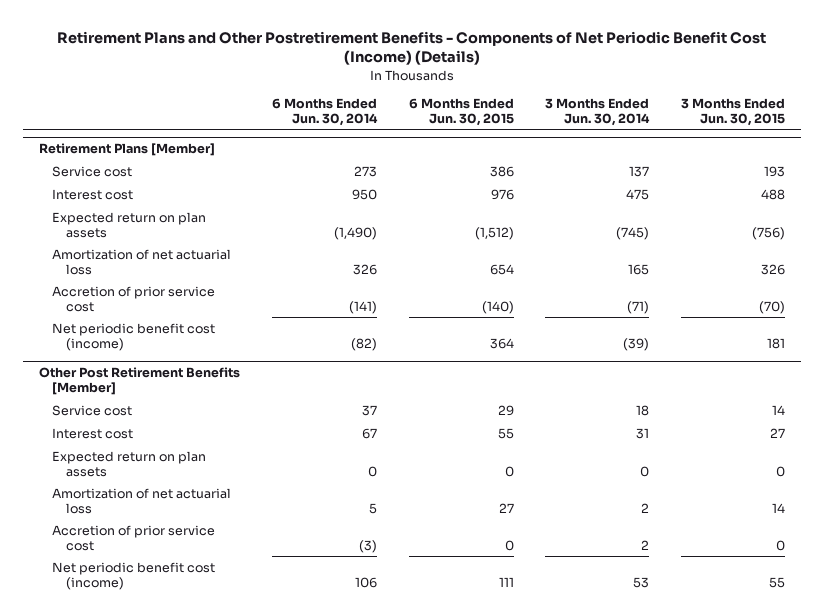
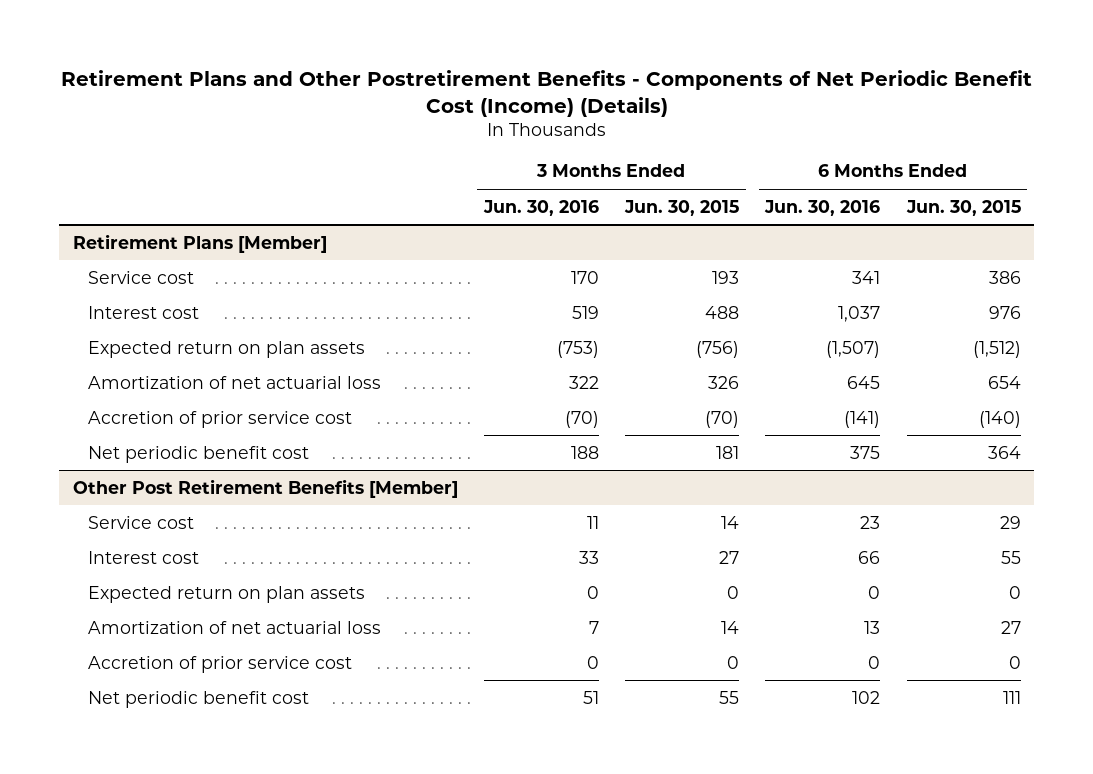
[271,98,378,126] 6 Months Ended Jun. 30, 2014 -> none
[545,98,651,126] 3 Months Ended Jun. 30, 2014 -> none
none -> [482,199,599,216] Jun. 30, 2016
none -> [764,199,881,216] Jun. 30, 2016
[52,322,216,351] Net periodic benefit cost (income) -> [87,445,309,463] Net periodic benefit cost
[52,561,216,590] Net periodic benefit cost (income) -> [87,690,309,708] Net periodic benefit cost

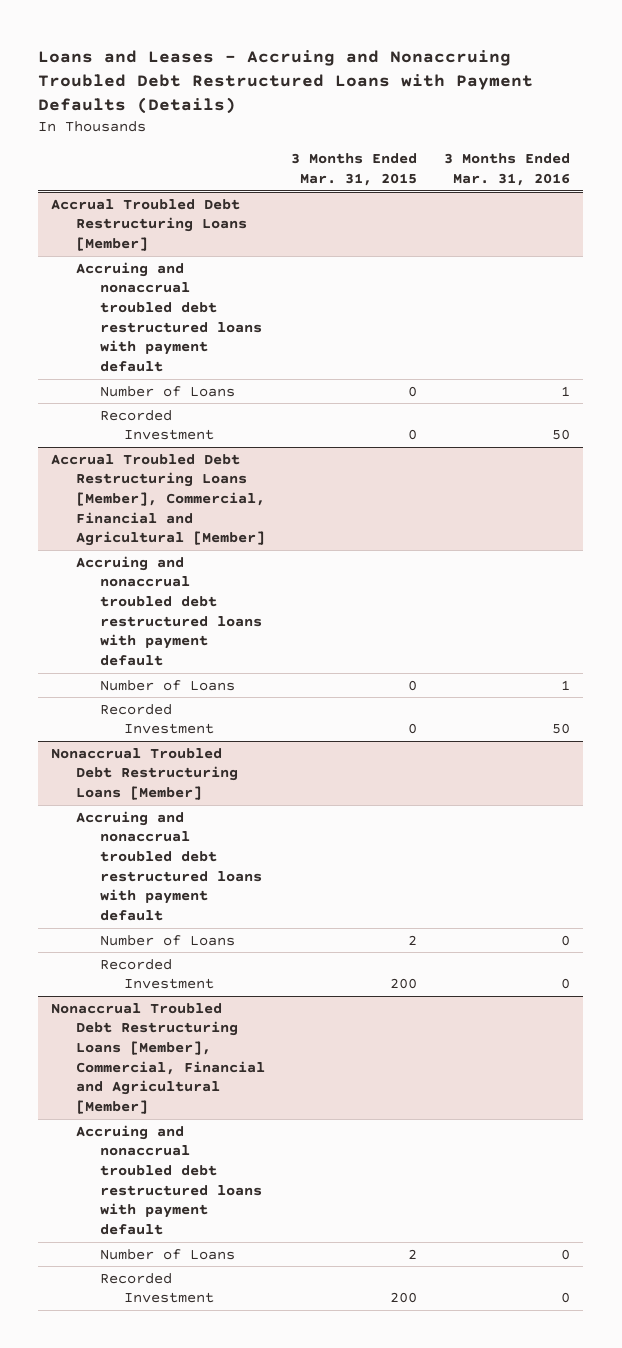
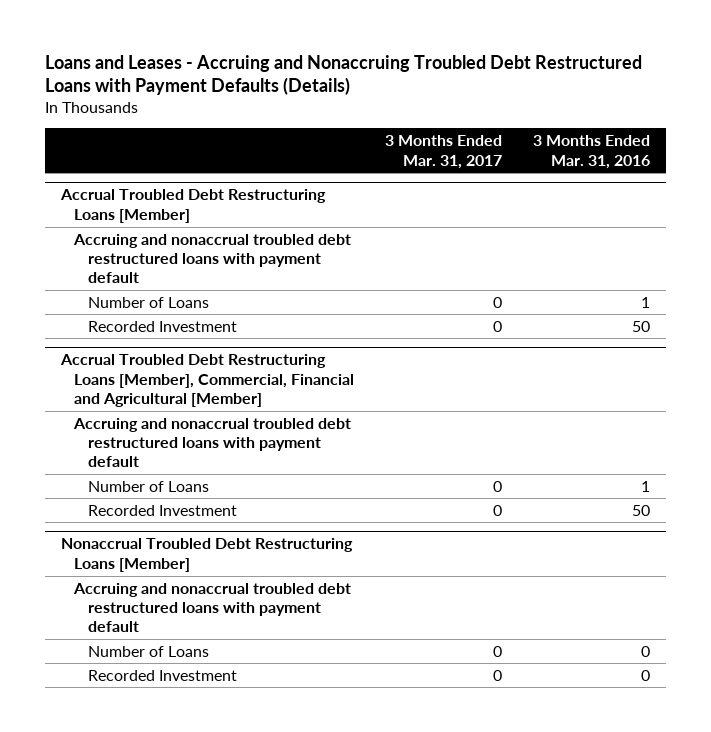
[291,153,418,187] 3 Months Ended Mar. 31, 2015 -> none
none -> [385,135,503,169] 3 Months Ended Mar. 31, 2017
[51,1002,265,1115] Nonaccrual Troubled Debt Restructuring Loans [Member], Commercial, Financial and Agricultural [Member] -> none
[75,1124,263,1236] Accruing and nonaccrual troubled debt restructured loans with payment default -> none
[100,1248,236,1260] Number of Loans -> none
[100,1272,215,1304] Recorded Investment -> none

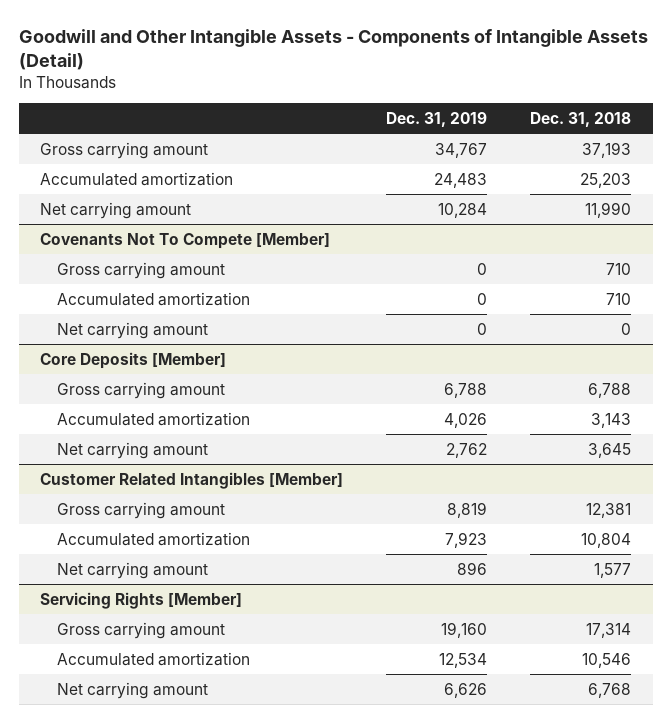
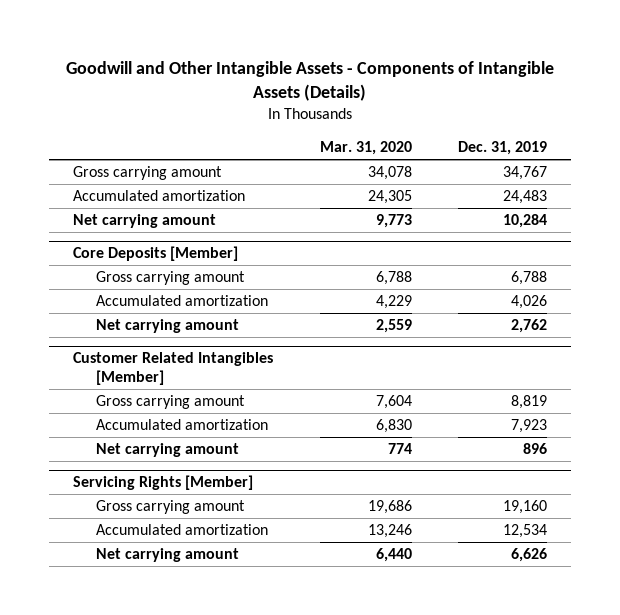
[18,28,648,70] Goodwill and Other Intangible Assets - Components of Intangible Assets (Detail) -> [66,60,555,102] Goodwill and Other Intangible Assets - Components of Intangible Assets (Details)
[530,111,632,127] Dec. 31, 2018 -> none
none -> [319,141,412,156] Mar. 31, 2020
[40,232,331,249] Covenants Not To Compete [Member] -> none
[57,261,226,279] Gross carrying amount -> none
[57,291,251,306] Accumulated amortization -> none
[57,321,209,339] Net carrying amount -> none

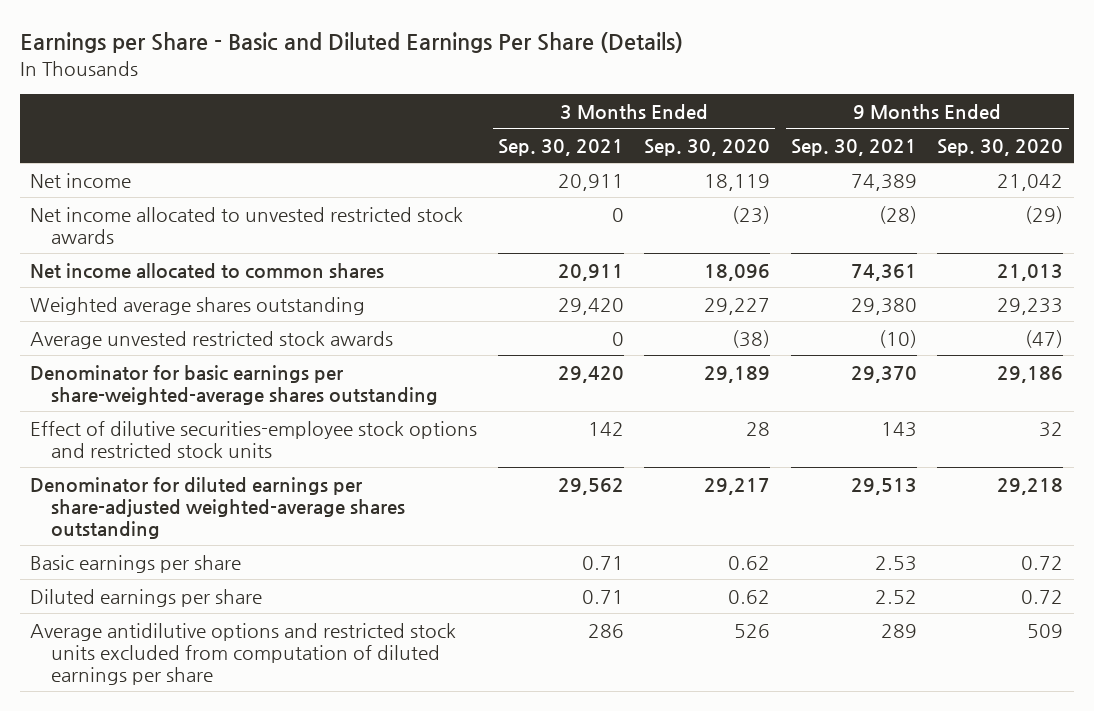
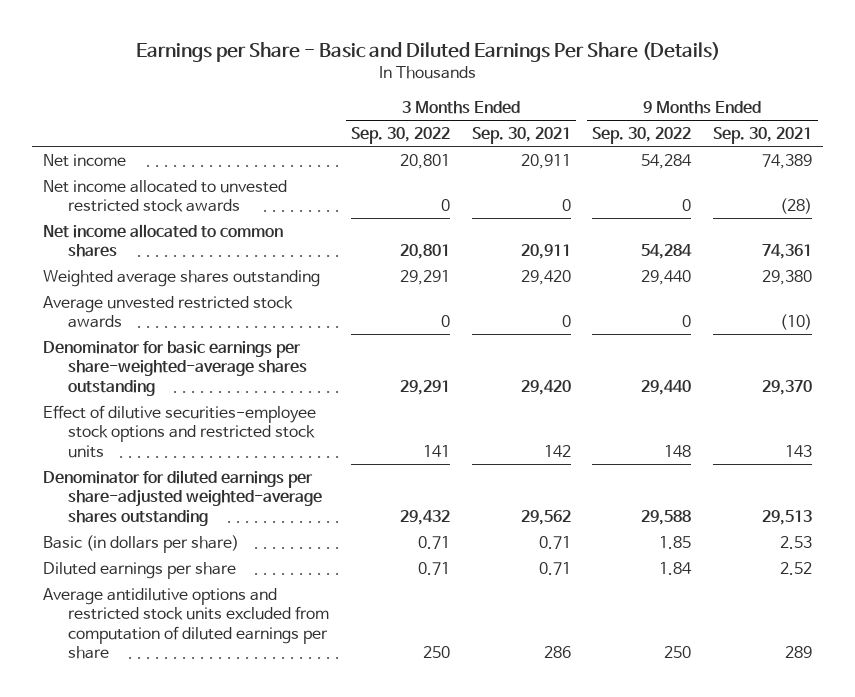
[644,138,771,156] Sep. 30, 2020 -> none
[937,138,1064,156] Sep. 30, 2020 -> none
none -> [351,126,451,144] Sep. 30, 2022
none -> [592,126,692,144] Sep. 30, 2022
[30,554,242,573] Basic earnings per share -> [42,534,239,553] Basic (in dollars per share)

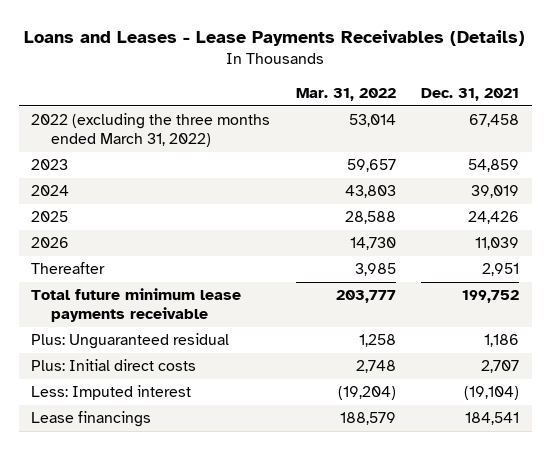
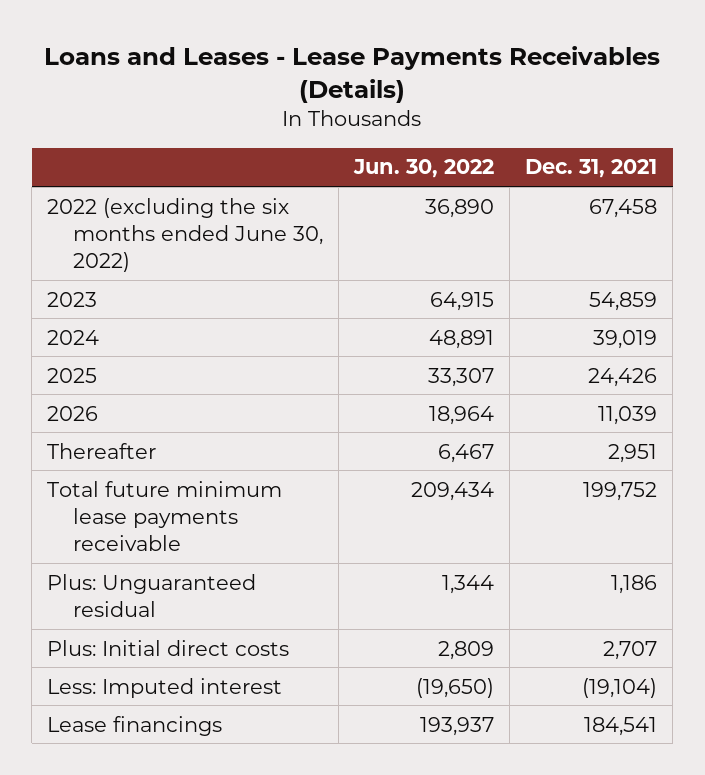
[295,87,396,101] Mar. 31, 2022 -> none
none -> [353,159,495,179] Jun. 30, 2022
[31,113,271,148] 2022 (excluding the three months ended March 31, 2022) -> [47,197,324,273] 2022 (excluding the six months ended June 30, 2022)

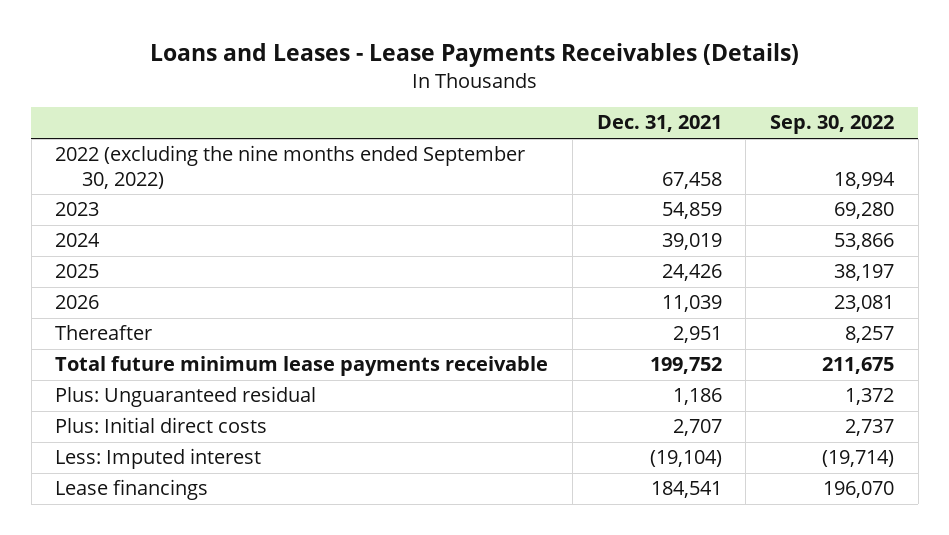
[353,159,495,179] Jun. 30, 2022 -> none
none -> [770,115,895,135] Sep. 30, 2022
[47,197,324,273] 2022 (excluding the six months ended June 30, 2022) -> [55,145,526,189] 2022 (excluding the nine months ended September 30, 2022)

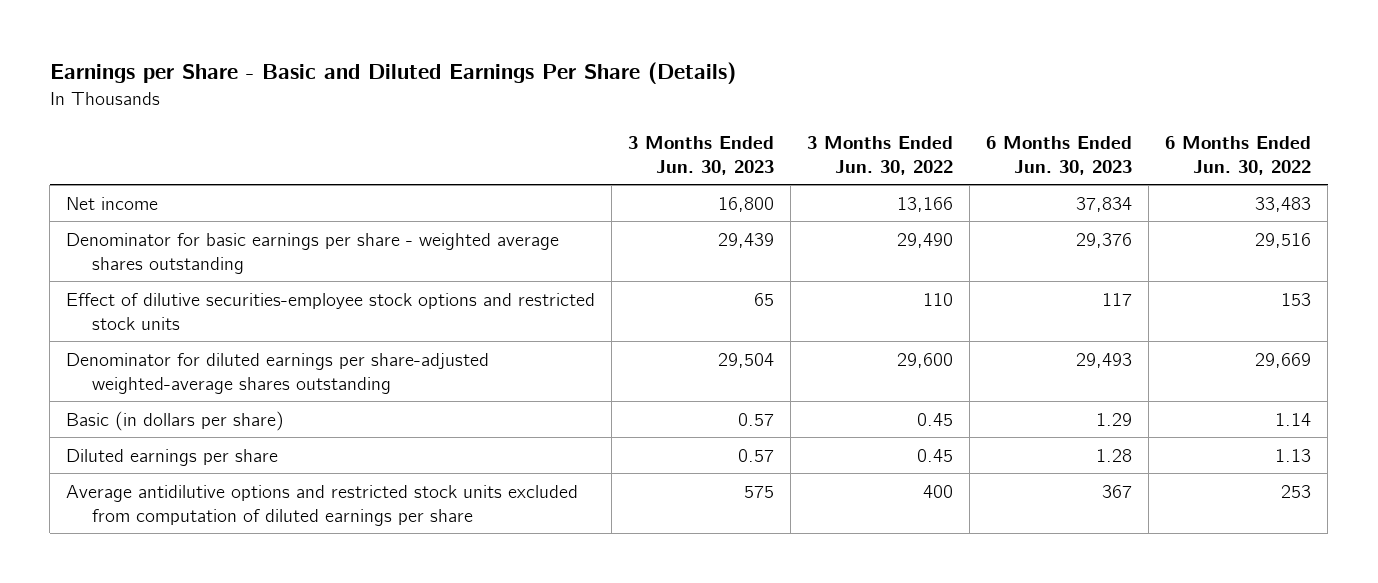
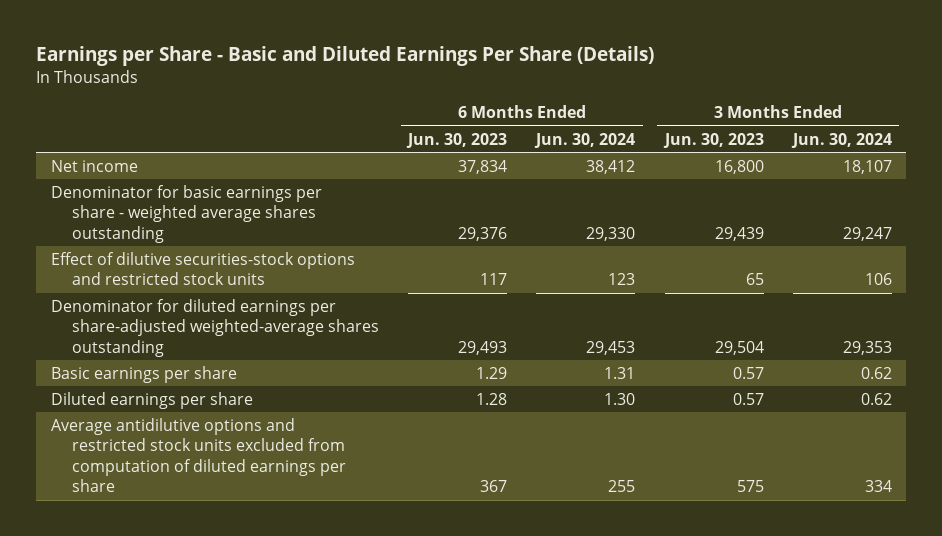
[807,135,954,175] 3 Months Ended Jun. 30, 2022 -> none
[1165,135,1312,175] 6 Months Ended Jun. 30, 2022 -> none
none -> [534,132,636,148] Jun. 30, 2024
none -> [790,132,892,148] Jun. 30, 2024
[66,292,596,330] Effect of dilutive securities-employee stock options and restricted stock units -> [50,251,355,286] Effect of dilutive securities-stock options and restricted stock units
[66,410,285,431] Basic (in dollars per share) -> [50,365,237,383] Basic earnings per share

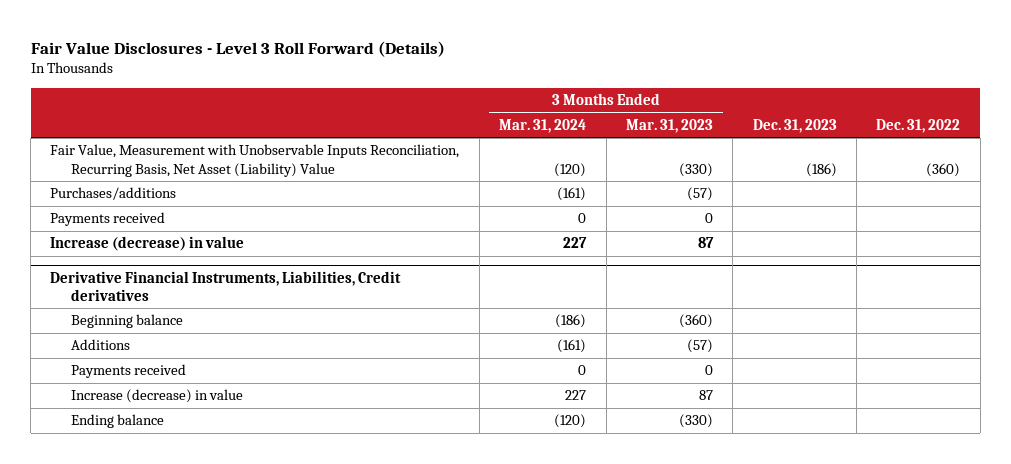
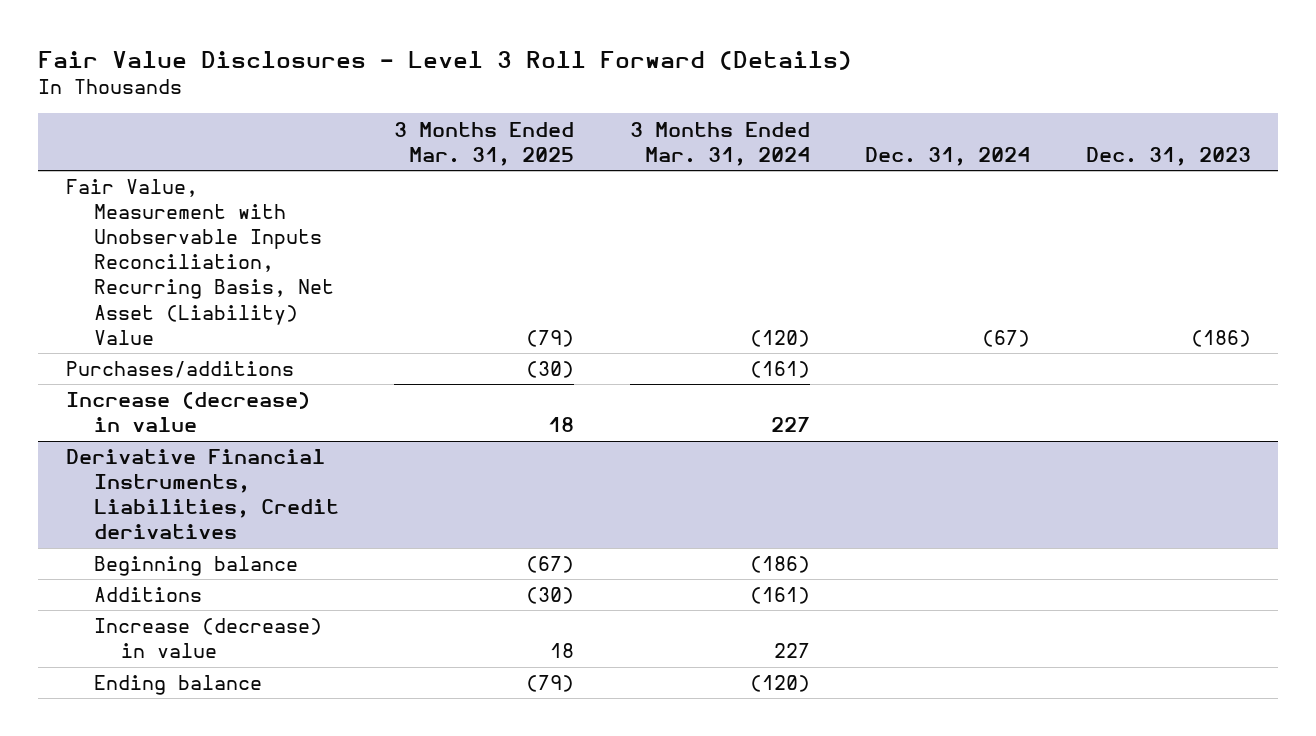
[625,119,713,134] Mar. 31, 2023 -> none
[876,119,961,134] Dec. 31, 2022 -> none
none -> [394,121,575,166] 3 Months Ended Mar. 31, 2025
none -> [865,146,1031,166] Dec. 31, 2024
[50,212,166,227] Payments received -> none
[71,364,187,379] Payments received -> none

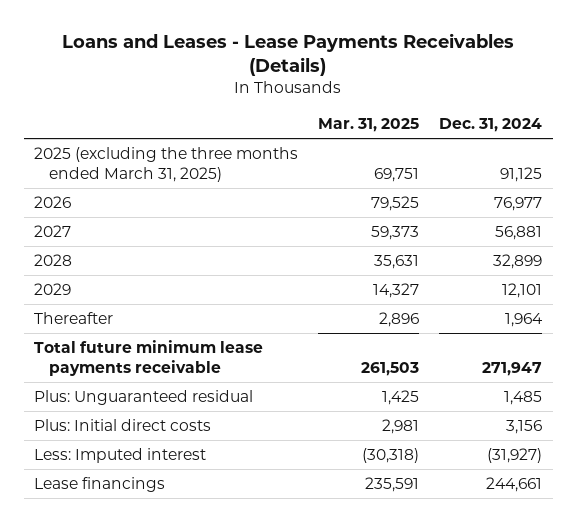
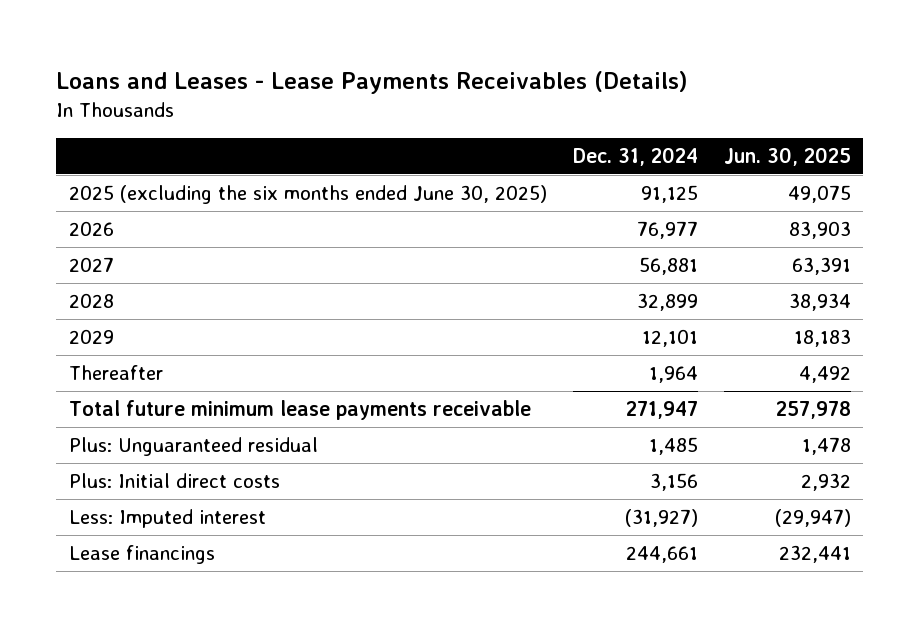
[318,118,420,133] Mar. 31, 2025 -> none
none -> [723,146,851,166] Jun. 30, 2025
[33,147,298,182] 2025 (excluding the three months ended March 31, 2025) -> [69,185,548,205] 2025 (excluding the six months ended June 30, 2025)

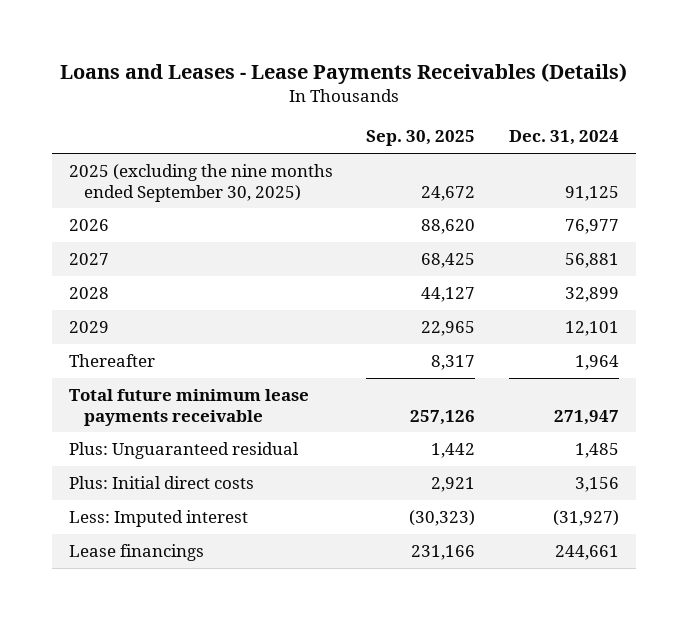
[723,146,851,166] Jun. 30, 2025 -> none
none -> [366,130,476,147] Sep. 30, 2025
[69,185,548,205] 2025 (excluding the six months ended June 30, 2025) -> [68,164,333,202] 2025 (excluding the nine months ended September 30, 2025)

